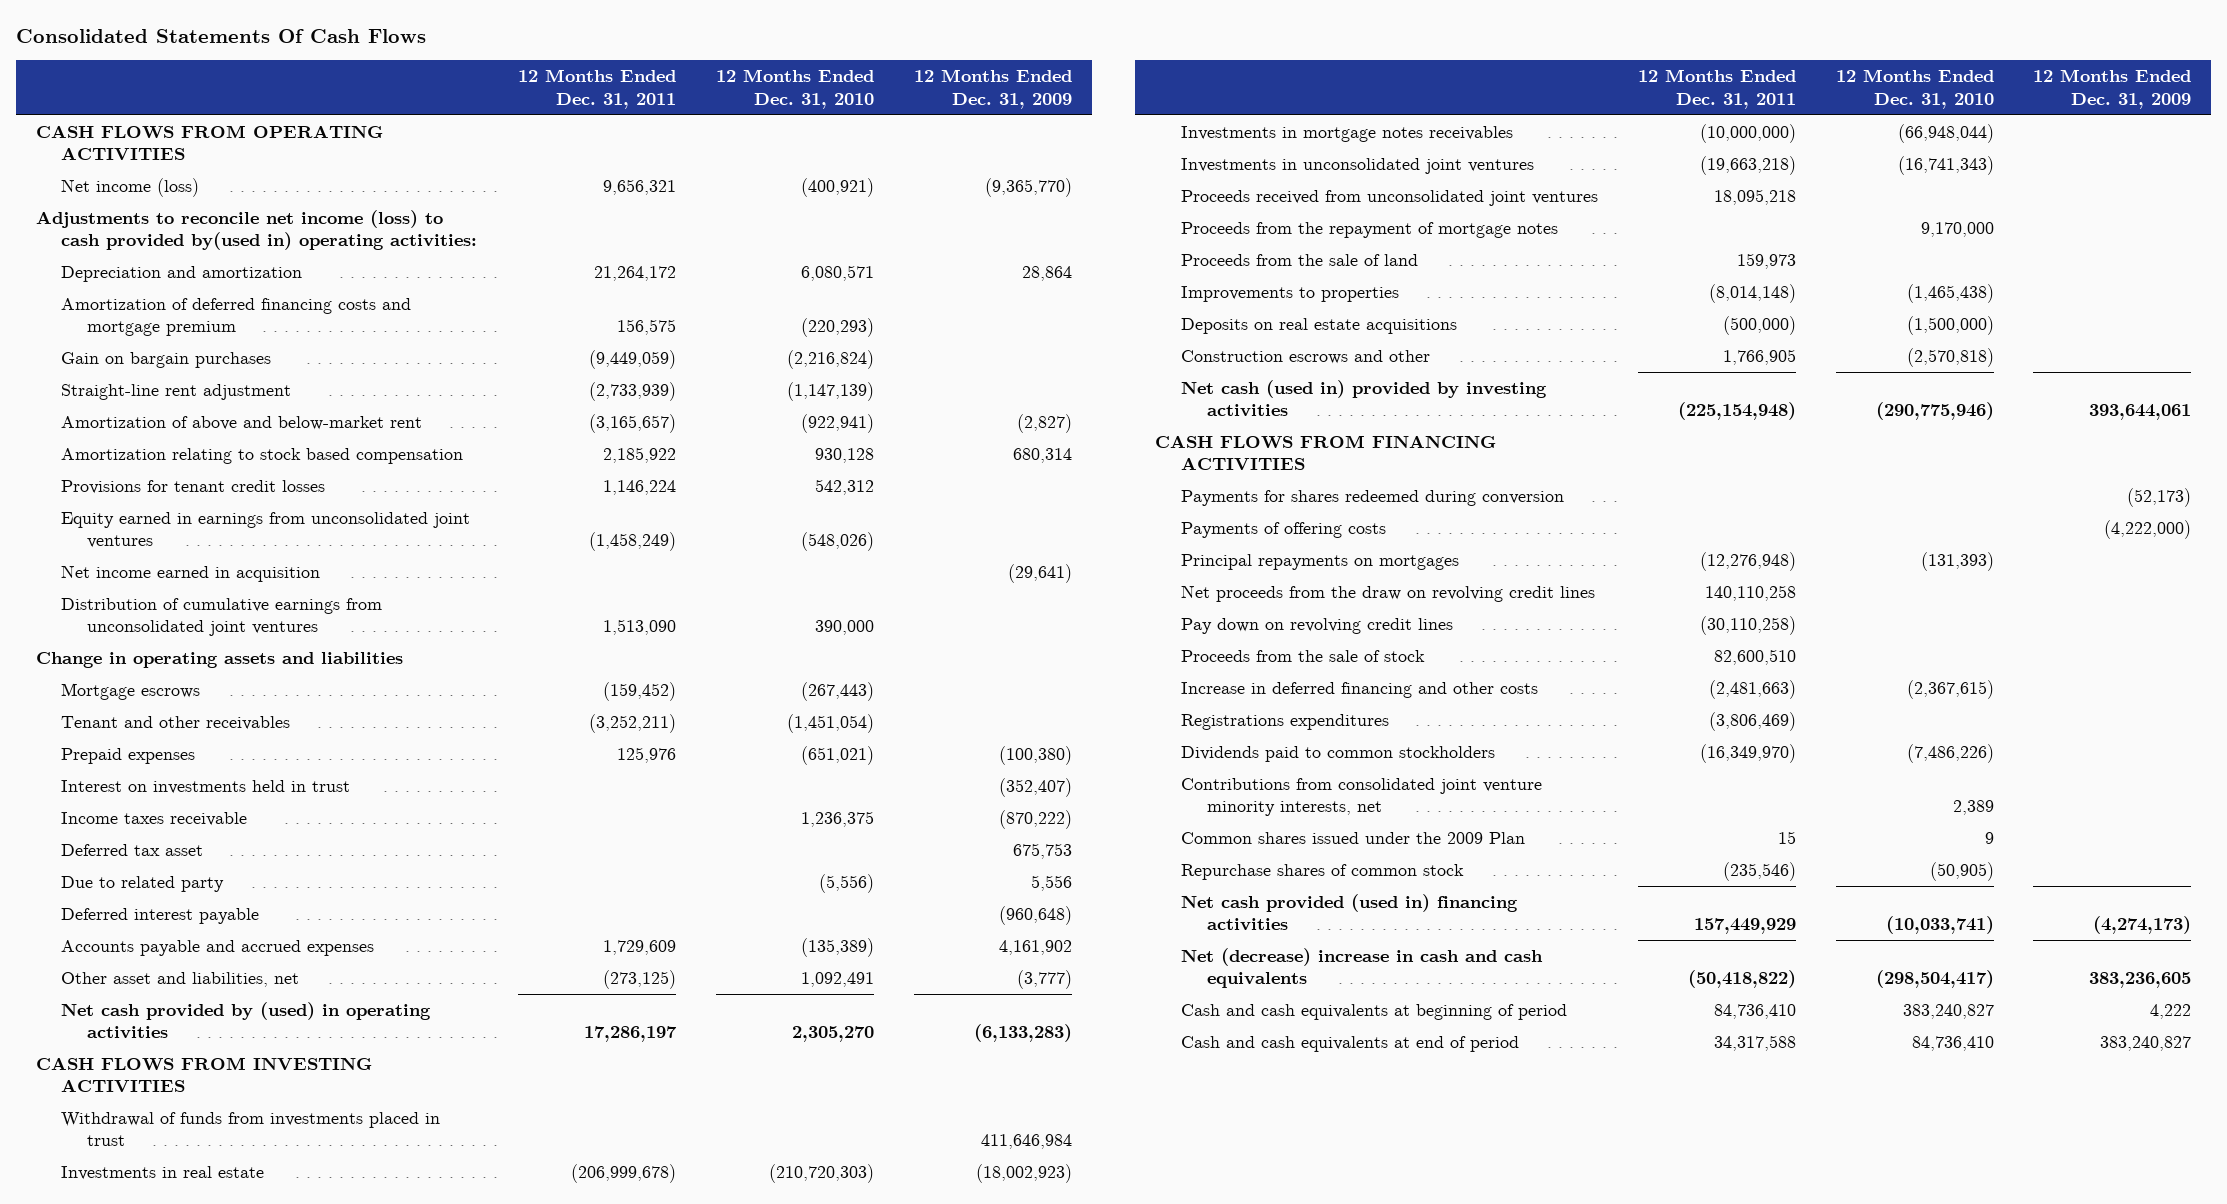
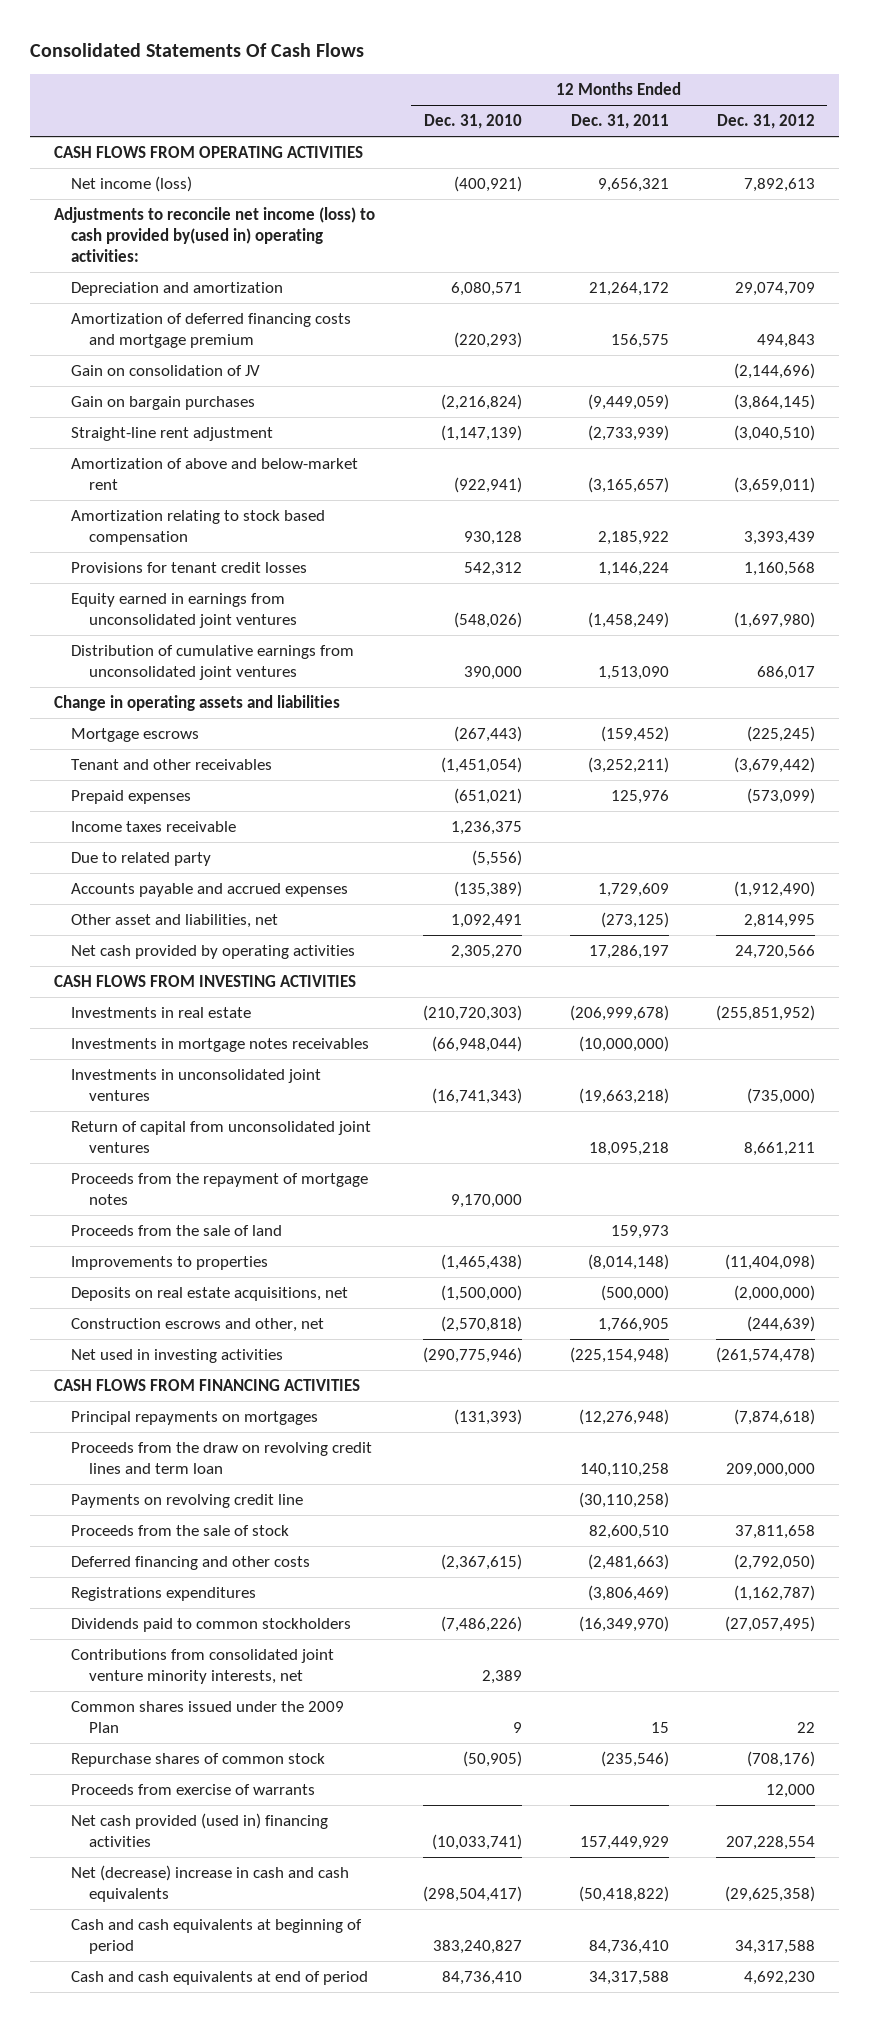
[913,69,1072,109] 12 Months Ended Dec. 31, 2009 -> none
none -> [717,114,816,130] Dec. 31, 2012
none -> [71,365,261,377] Gain on consolidation of JV
[61,565,321,583] Net income earned in acquisition -> none
[61,780,351,795] Interest on investments held in trust -> none
[61,844,204,857] Deferred tax asset -> none
[61,908,260,925] Deferred interest payable -> none
[61,1002,432,1040] Net cash provided by (used) in operating activities -> [71,945,356,960] Net cash provided by operating activities
[61,1112,441,1147] Withdrawal of funds from investments placed in trust -> none
[1181,190,1599,207] Proceeds received from unconsolidated joint ventures -> [71,1121,372,1154] Return of capital from unconsolidated joint ventures
[1181,318,1458,335] Deposits on real estate acquisitions -> [71,1287,349,1302] Deposits on real estate acquisitions, net
[1181,350,1431,365] Construction escrows and other -> [71,1318,325,1333] Construction escrows and other, net
[1181,380,1548,418] Net cash (used in) provided by investing activities -> [71,1349,284,1364] Net used in investing activities
[1181,490,1565,507] Payments for shares redeemed during conversion -> none
[1181,522,1387,539] Payments of offering costs -> none
[1181,585,1596,603] Net proceeds from the draw on revolving credit lines -> [71,1442,373,1475] Proceeds from the draw on revolving credit lines and term loan
[1181,618,1454,635] Pay down on revolving credit lines -> [71,1494,304,1509] Payments on revolving credit line
[1181,682,1539,699] Increase in deferred financing and other costs -> [71,1556,311,1571] Deferred financing and other costs
none -> [71,1784,316,1796] Proceeds from exercise of warrants

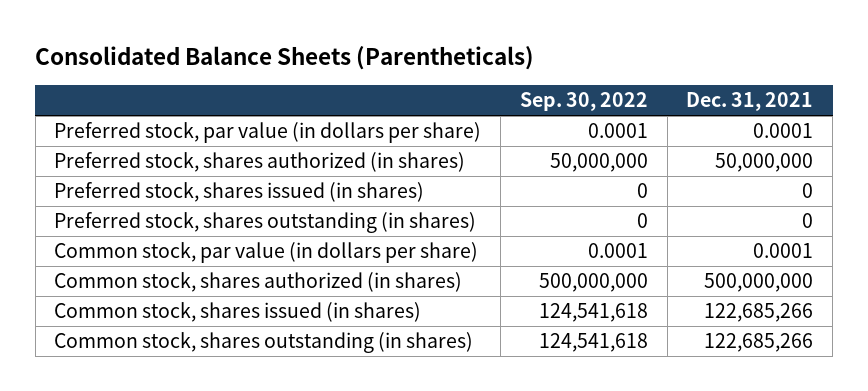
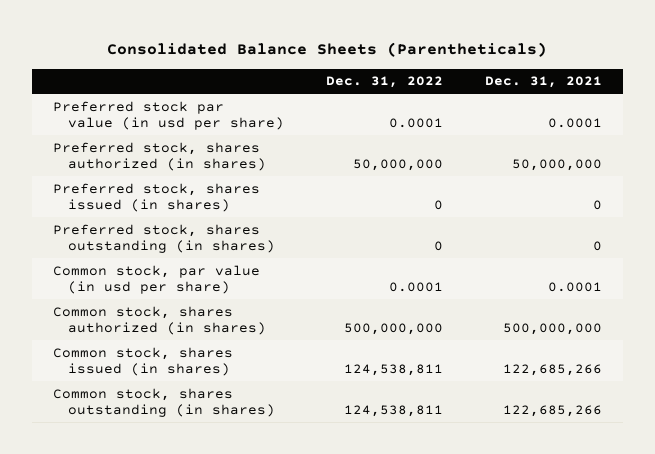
[519,92,648,112] Sep. 30, 2022 -> none
none -> [325,76,443,89] Dec. 31, 2022
[54,122,482,144] Preferred stock, par value (in dollars per share) -> [53,100,284,131] Preferred stock par value (in usd per share)
[54,242,479,264] Common stock, par value (in dollars per share) -> [53,264,261,295] Common stock, par value (in usd per share)

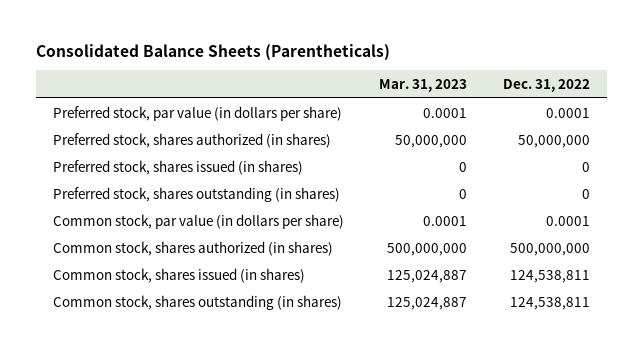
[484,76,602,89] Dec. 31, 2021 -> none
none -> [379,78,468,92] Mar. 31, 2023
[53,100,284,131] Preferred stock par value (in usd per share) -> [53,105,343,121] Preferred stock, par value (in dollars per share)
[53,264,261,295] Common stock, par value (in usd per share) -> [53,213,345,229] Common stock, par value (in dollars per share)

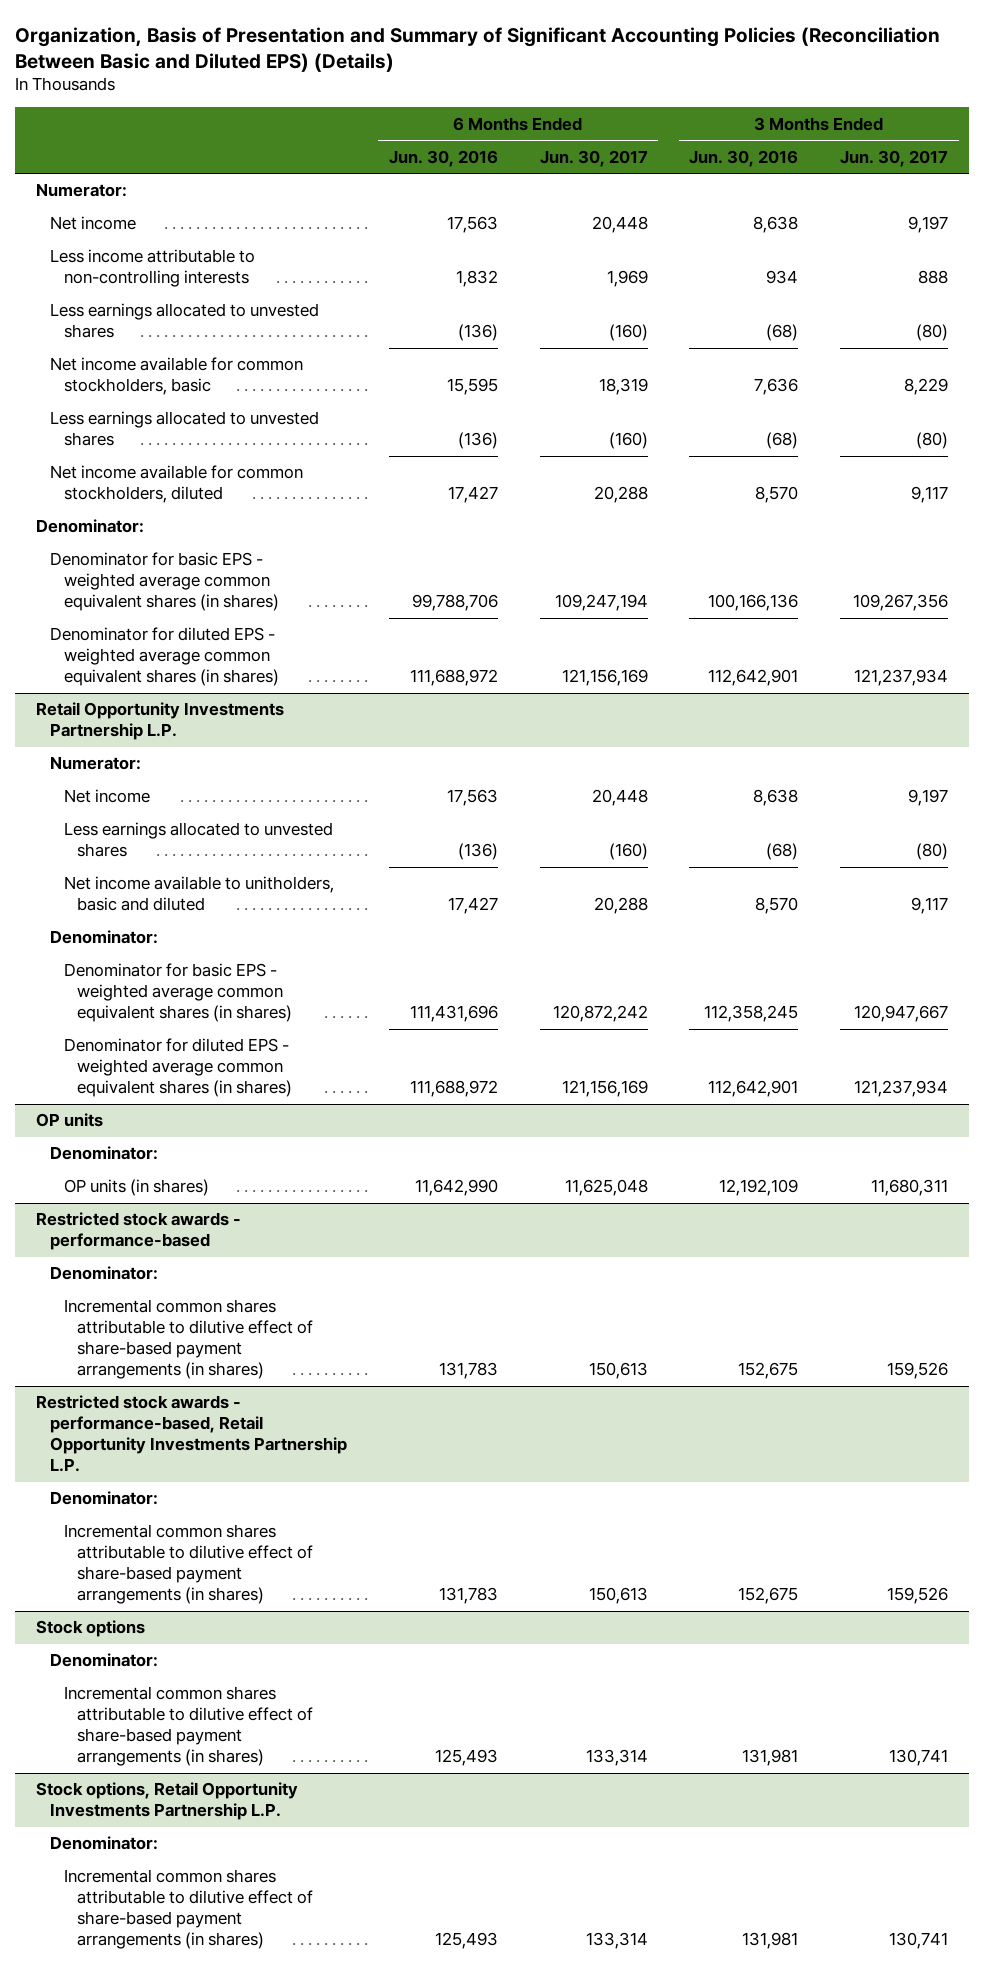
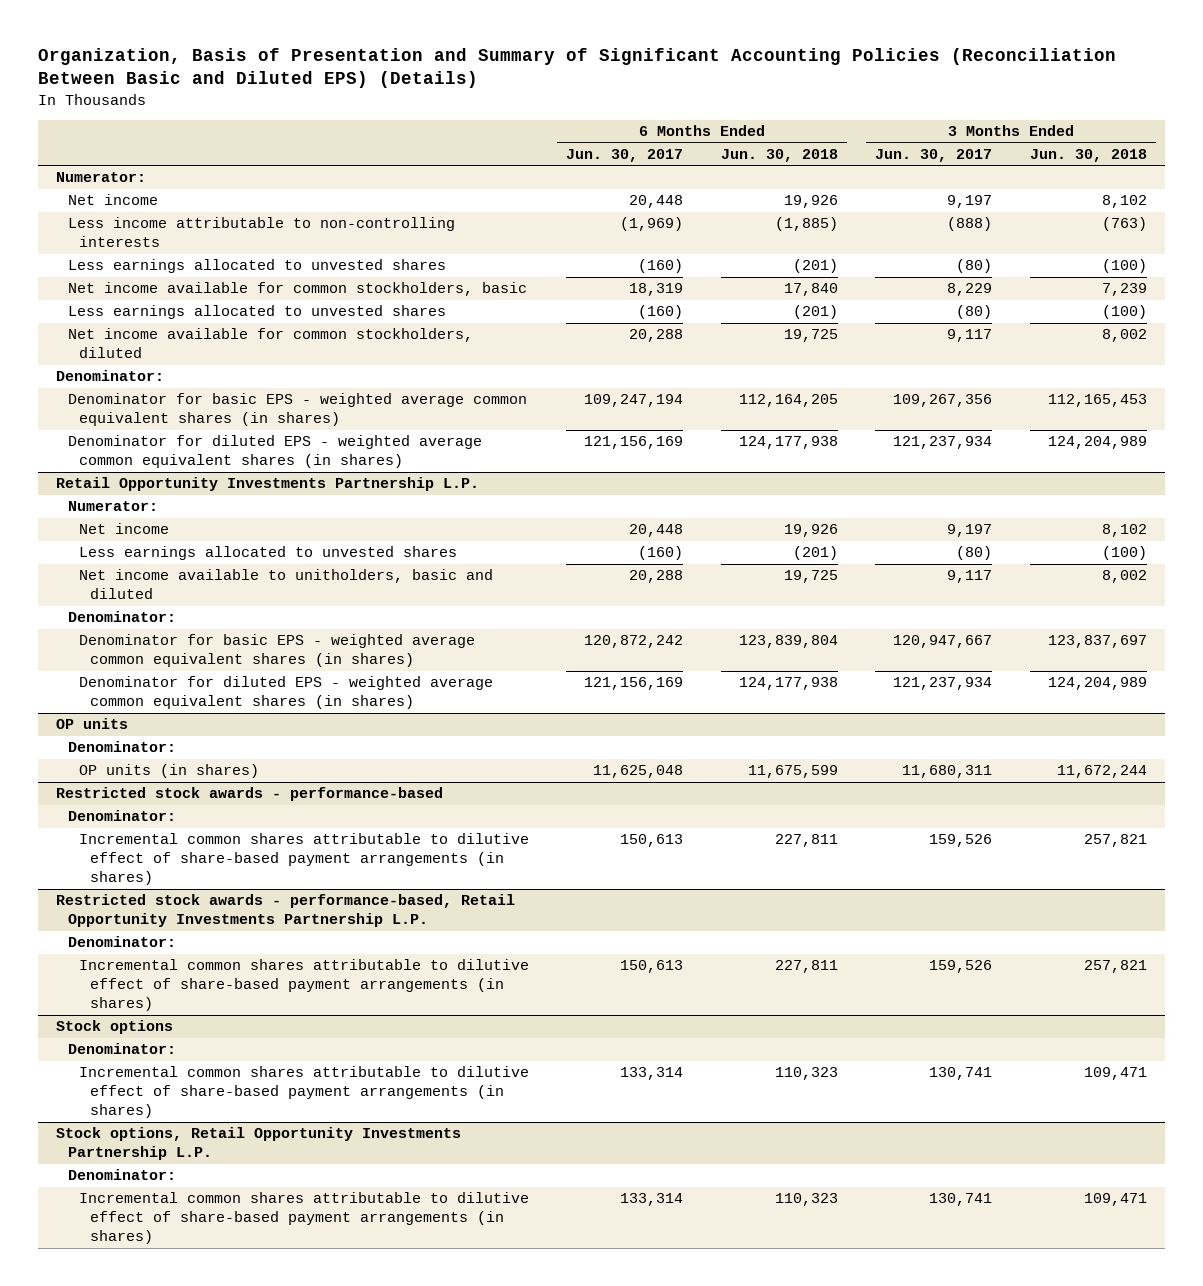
[388,149,498,167] Jun. 30, 2016 -> none
[689,149,799,167] Jun. 30, 2016 -> none
none -> [720,148,838,162] Jun. 30, 2018
none -> [1029,148,1147,162] Jun. 30, 2018
[606,270,648,288] 1,969 -> [620,217,684,232] (1,969)
[918,270,949,285] 888 -> [947,217,993,232] (888)

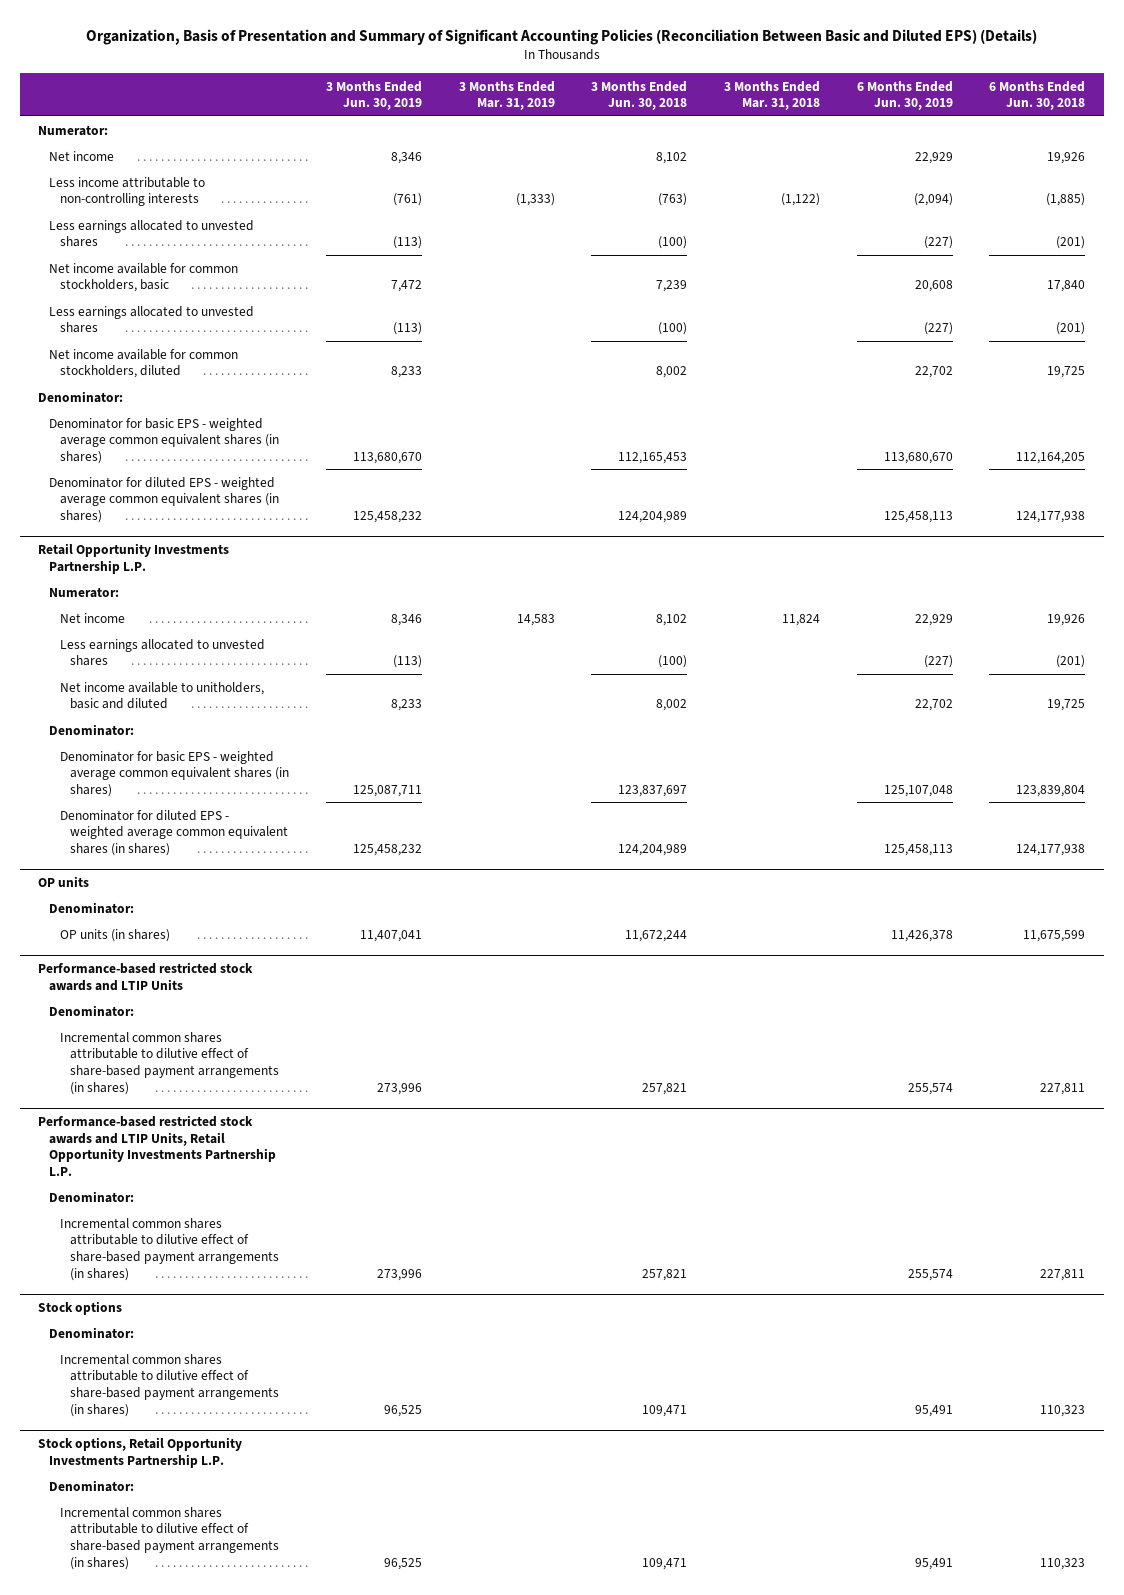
[566,148,684,162] Jun. 30, 2017 -> none
[875,148,993,162] Jun. 30, 2017 -> none
none -> [325,80,422,111] 3 Months Ended Jun. 30, 2019
none -> [458,80,555,111] 3 Months Ended Mar. 31, 2019
none -> [723,80,820,111] 3 Months Ended Mar. 31, 2018
none -> [856,80,953,111] 6 Months Ended Jun. 30, 2019
[56,787,444,802] Restricted stock awards - performance-based -> [38,961,254,991] Performance-based restricted stock awards and LTIP Units
[56,894,516,928] Restricted stock awards - performance-based, Retail Opportunity Investments Partnership L.P. -> [38,1114,276,1176] Performance-based restricted stock awards and LTIP Units, Retail Opportunity Investments Partnership L.P.

